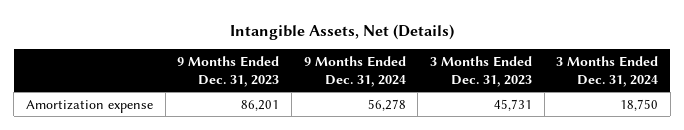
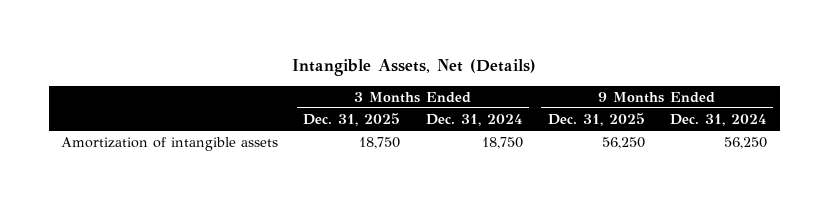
[177,56,280,87] 9 Months Ended Dec. 31, 2023 -> none
[429,56,532,87] 3 Months Ended Dec. 31, 2023 -> none
none -> [303,112,401,126] Dec. 31, 2025
none -> [547,112,645,126] Dec. 31, 2025
[26,99,154,113] Amortization expense -> [61,137,279,152] Amortization of intangible assets
[367,98,406,111] 56,278 -> [723,137,767,150] 56,250

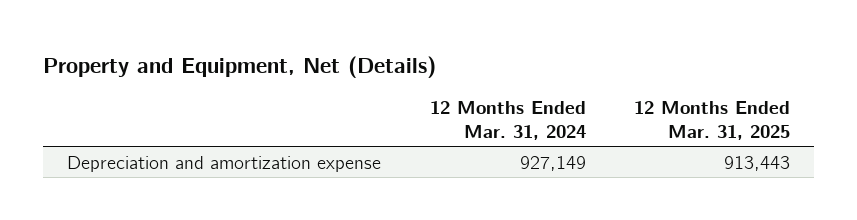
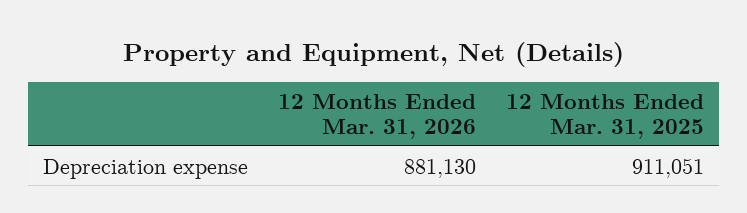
[429,100,586,140] 12 Months Ended Mar. 31, 2024 -> none
none -> [278,93,477,139] 12 Months Ended Mar. 31, 2026
[67,155,382,172] Depreciation and amortization expense -> [43,158,249,179] Depreciation expense
[723,155,790,171] 913,443 -> [632,157,705,178] 911,051

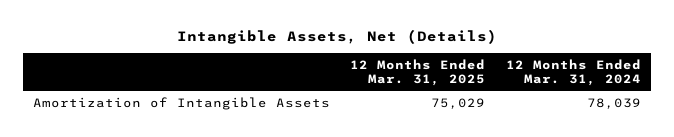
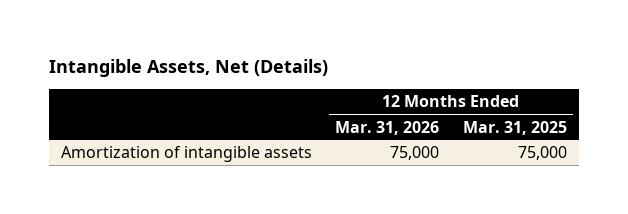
[505,58,641,87] 12 Months Ended Mar. 31, 2024 -> none
none -> [335,120,440,135] Mar. 31, 2026
[33,96,331,110] Amortization of Intangible Assets -> [60,146,312,163] Amortization of intangible assets
[431,97,486,109] 75,029 -> [518,146,568,161] 75,000

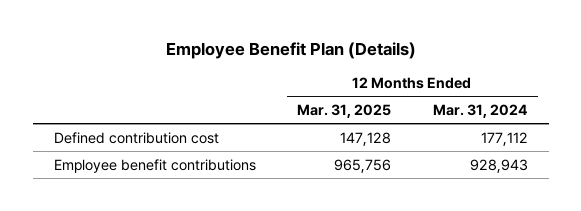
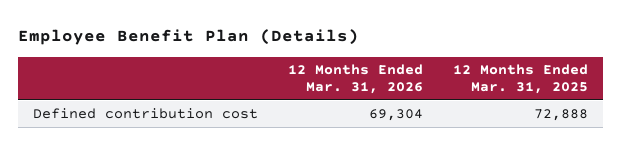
[432,104,528,119] Mar. 31, 2024 -> none
none -> [287,63,423,95] 12 Months Ended Mar. 31, 2026
[53,158,256,173] Employee benefit contributions -> none
[340,131,392,146] 147,128 -> [533,109,588,122] 72,888

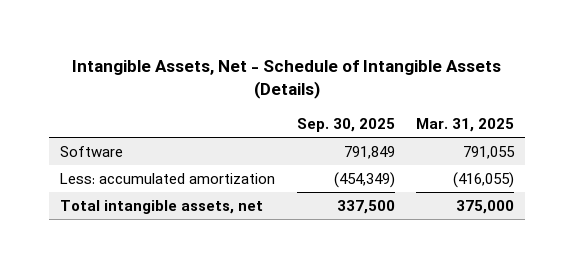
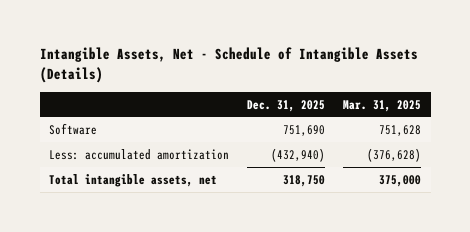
[296,117,395,132] Sep. 30, 2025 -> none
none -> [247,99,326,112] Dec. 31, 2025
[463,145,516,159] 791,055 -> [379,124,422,136] 751,628
[453,171,515,188] (416,055) -> [367,147,422,162] (376,628)

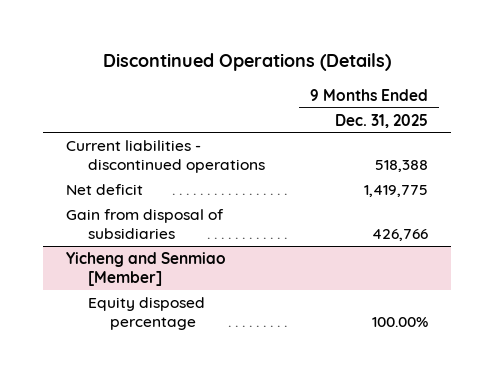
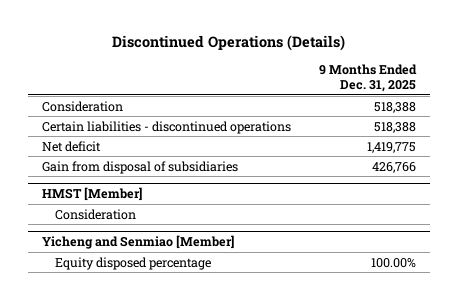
none -> [41,100,123,112] Consideration
[65,139,265,173] Current liabilities - discontinued operations -> [41,120,291,134] Certain liabilities - discontinued operations
none -> [41,187,142,202] HMST [Member]
none -> [55,208,137,220] Consideration

